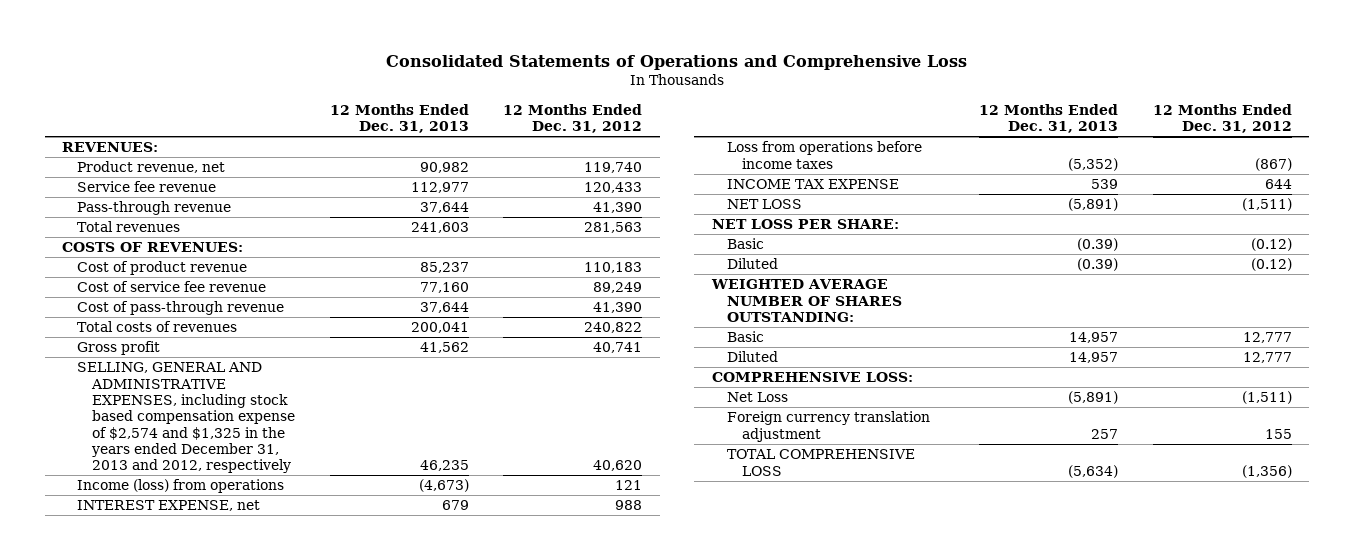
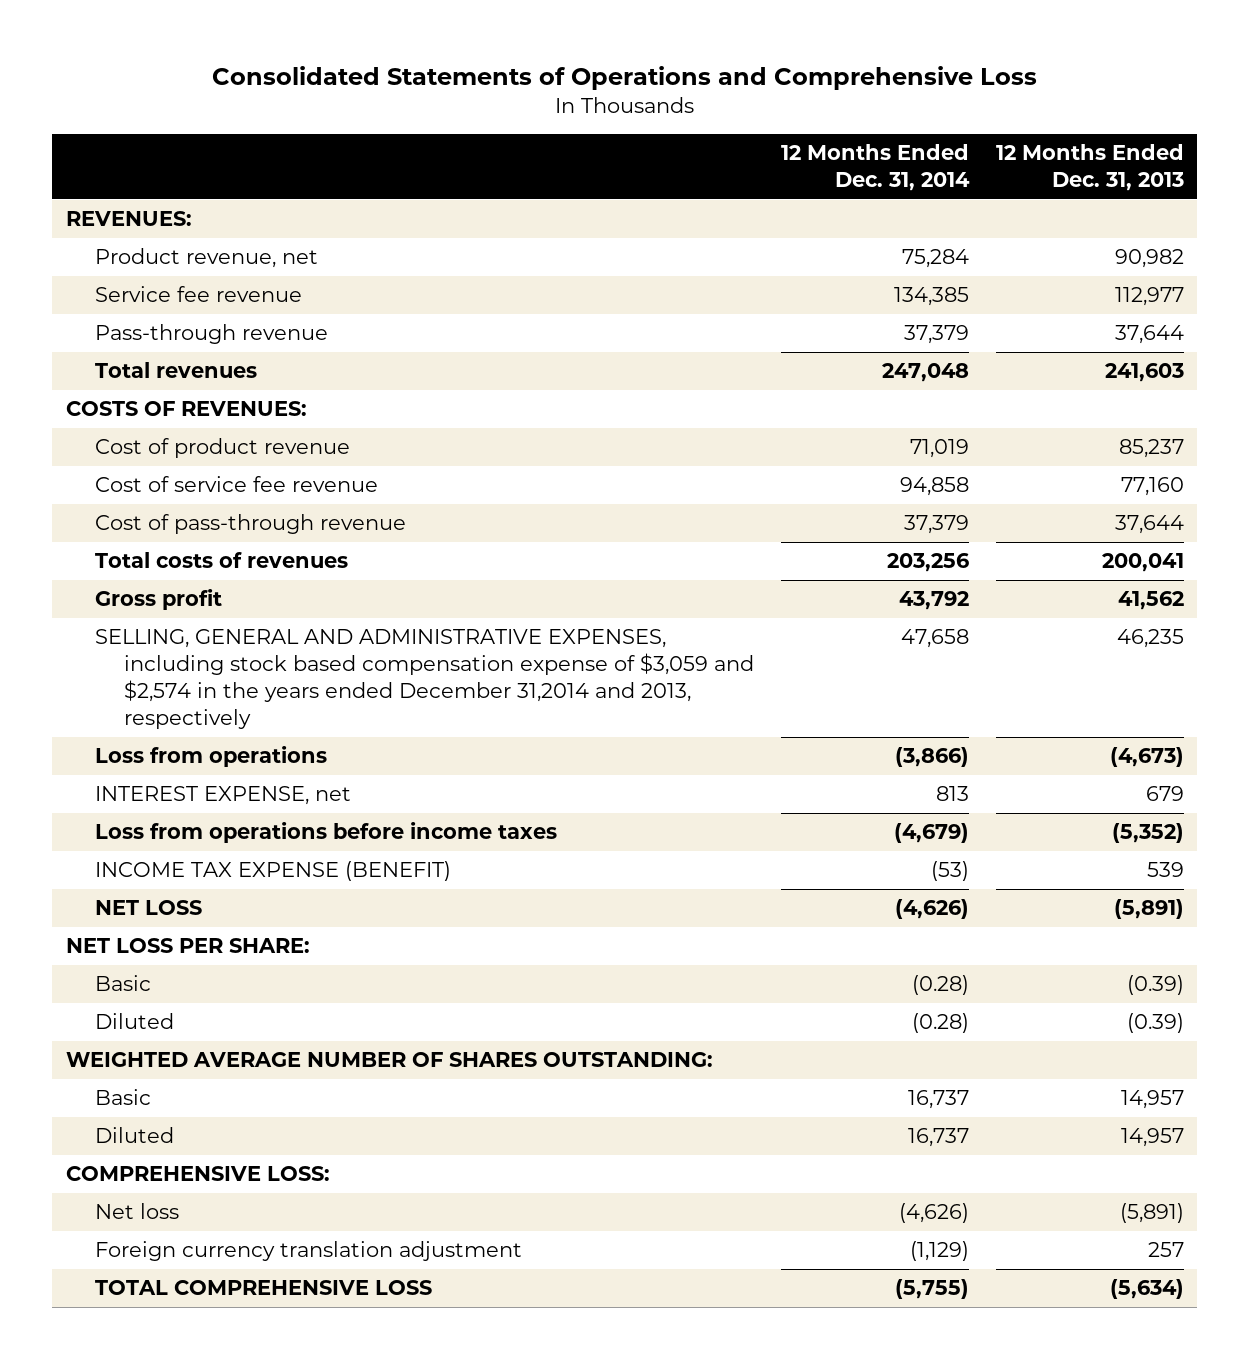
[503,103,643,133] 12 Months Ended Dec. 31, 2012 -> none
none -> [780,144,970,192] 12 Months Ended Dec. 31, 2014
[77,362,296,474] SELLING, GENERAL AND ADMINISTRATIVE EXPENSES, including stock based compensation expense of $2,574 and $1,325 in the years ended December 31, 2013 and 2012, respectively -> [94,629,754,730] SELLING, GENERAL AND ADMINISTRATIVE EXPENSES, including stock based compensation expense of $3,059 and $2,574 in the years ended December 31,2014 and 2013, respectively
[77,479,285,494] Income (loss) from operations -> [94,746,327,768] Loss from operations
[726,179,899,190] INCOME TAX EXPENSE -> [94,861,451,882] INCOME TAX EXPENSE (BENEFIT)
[726,392,788,403] Net Loss -> [94,1203,179,1220] Net loss

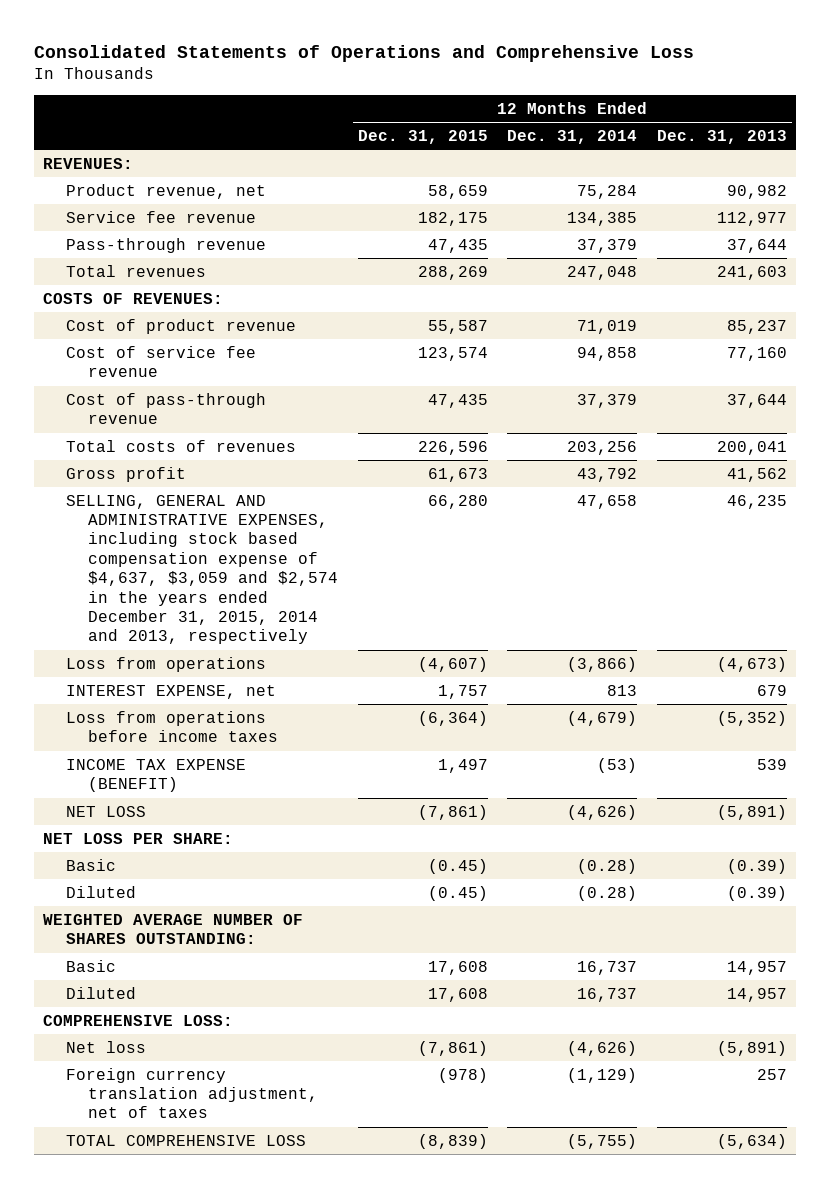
none -> [357,130,488,145] Dec. 31, 2015
[94,629,754,730] SELLING, GENERAL AND ADMINISTRATIVE EXPENSES, including stock based compensation expense of $3,059 and $2,574 in the years ended December 31,2014 and 2013, respectively -> [65,494,339,645] SELLING, GENERAL AND ADMINISTRATIVE EXPENSES, including stock based compensation expense of $4,637, $3,059 and $2,574 in the years ended December 31, 2015, 2014 and 2013, respectively
[94,1241,522,1262] Foreign currency translation adjustment -> [65,1067,319,1119] Foreign currency translation adjustment, net of taxes

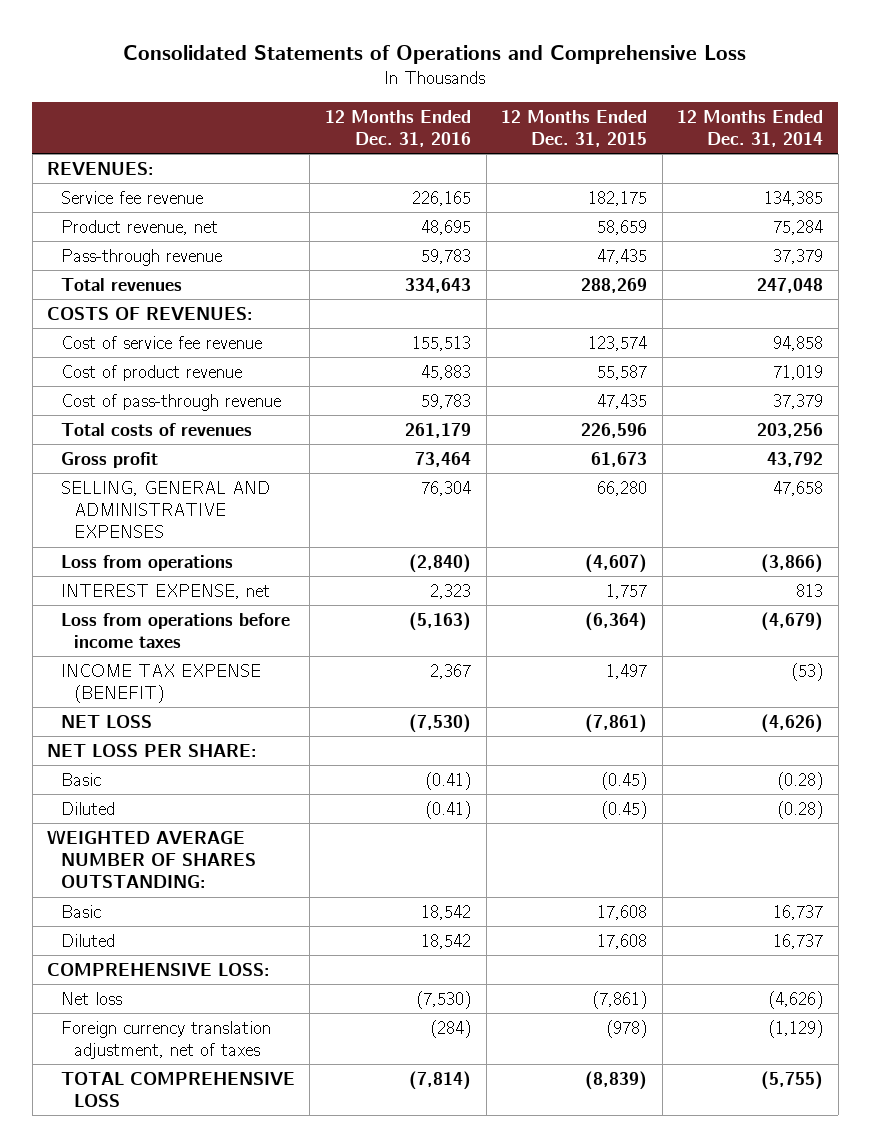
[656,130,787,145] Dec. 31, 2013 -> none
none -> [324,109,471,147] 12 Months Ended Dec. 31, 2016
[65,183,266,199] Product revenue, net -> [60,219,218,235] Product revenue, net
[65,318,296,334] Cost of product revenue -> [60,364,242,381] Cost of product revenue
[65,494,339,645] SELLING, GENERAL AND ADMINISTRATIVE EXPENSES, including stock based compensation expense of $4,637, $3,059 and $2,574 in the years ended December 31, 2015, 2014 and 2013, respectively -> [60,480,270,539] SELLING, GENERAL AND ADMINISTRATIVE EXPENSES

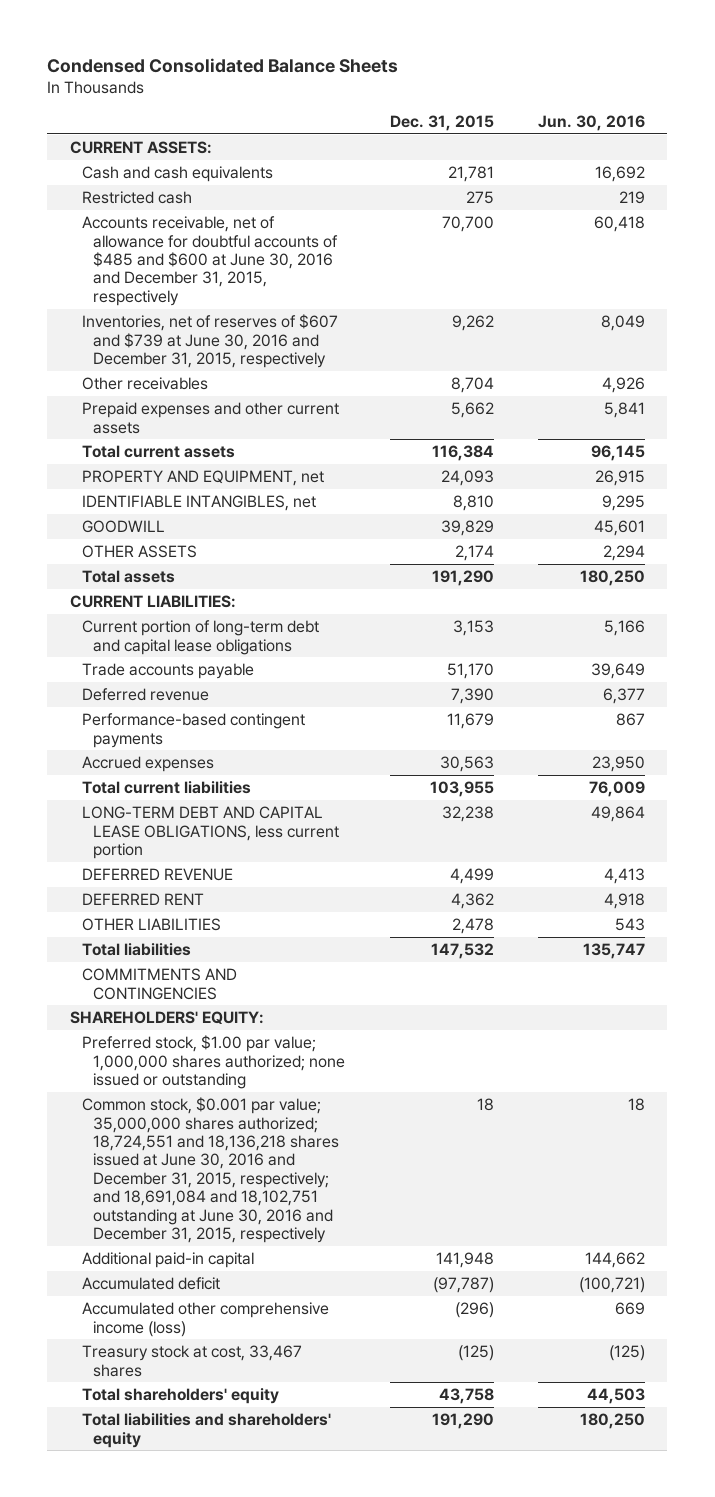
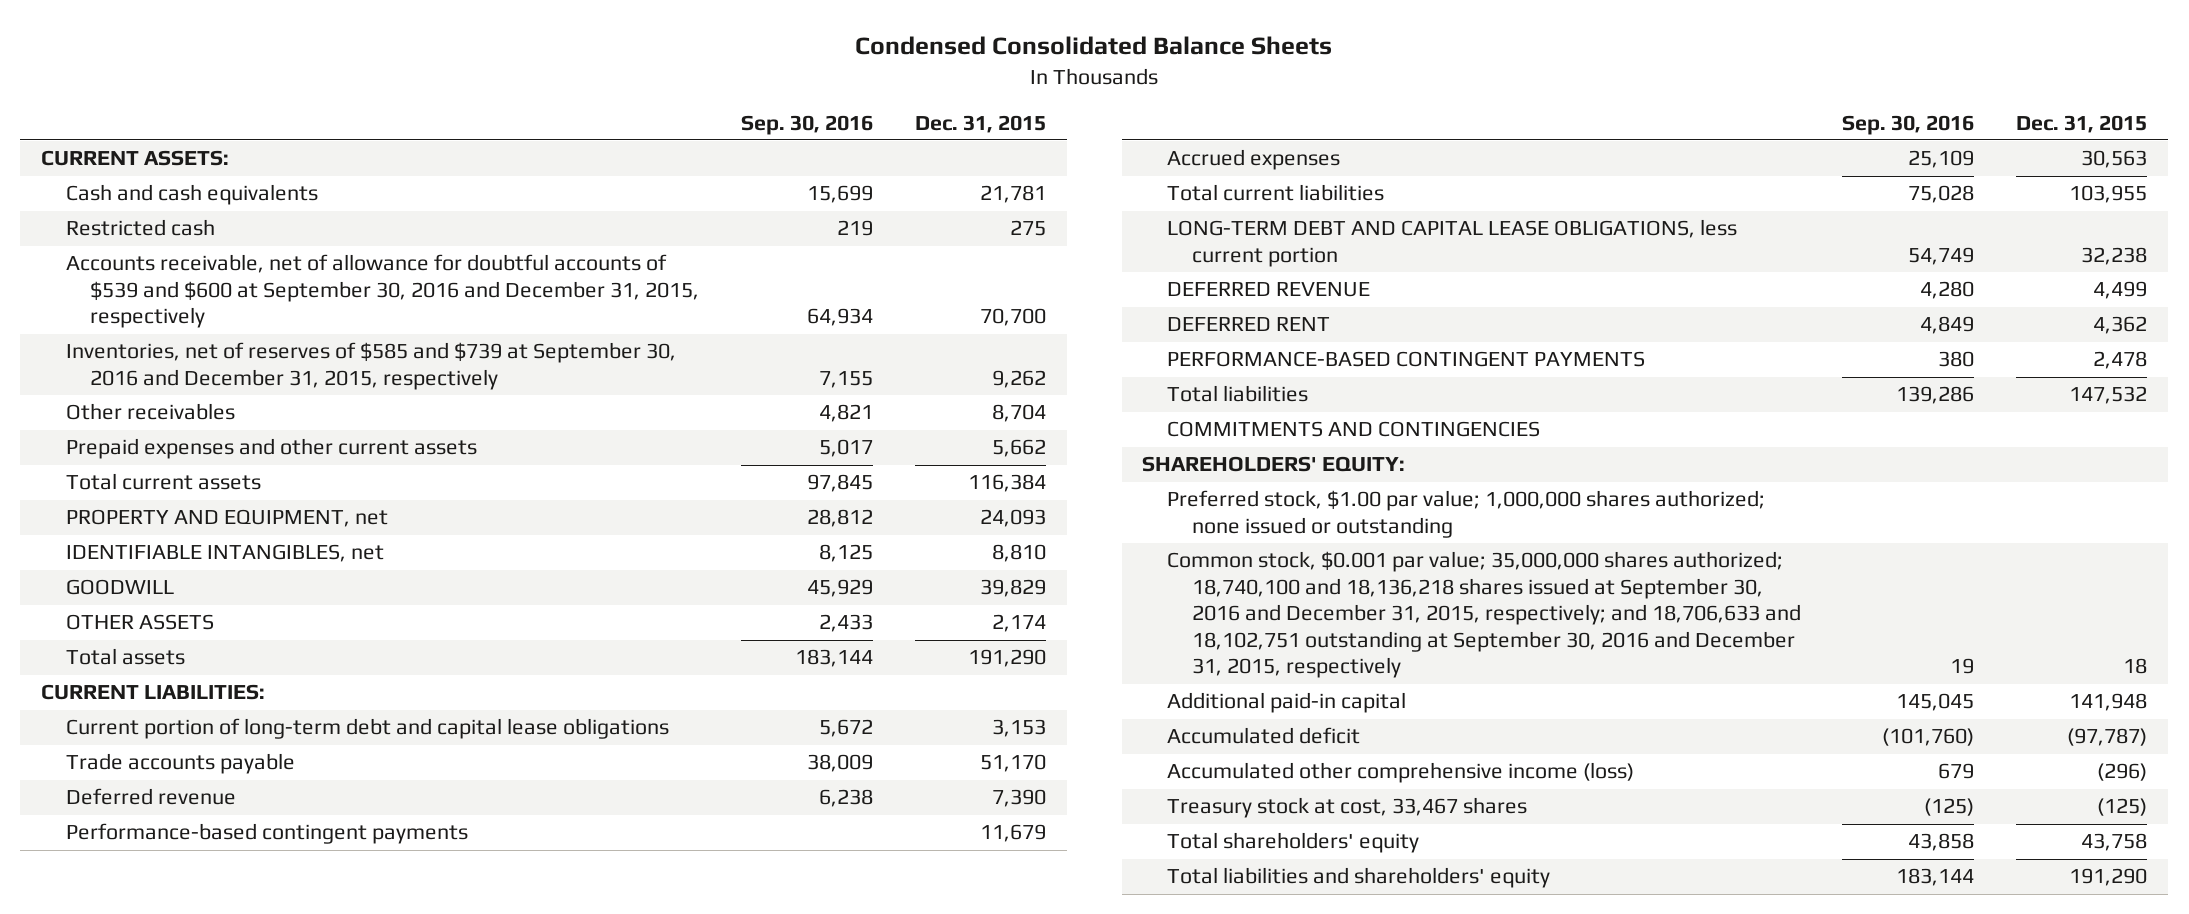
[538,115,646,132] Jun. 30, 2016 -> none
none -> [741,114,874,135] Sep. 30, 2016
[81,216,339,306] Accounts receivable, net of allowance for doubtful accounts of $485 and $600 at June 30, 2016 and December 31, 2015, respectively -> [65,254,700,329] Accounts receivable, net of allowance for doubtful accounts of $539 and $600 at September 30, 2016 and December 31, 2015, respectively
[81,314,338,368] Inventories, net of reserves of $607 and $739 at June 30, 2016 and December 31, 2015, respectively -> [65,342,676,390] Inventories, net of reserves of $585 and $739 at September 30, 2016 and December 31, 2015, respectively
[81,918,221,932] OTHER LIABILITIES -> [1167,351,1646,368] PERFORMANCE-BASED CONTINGENT PAYMENTS
[81,1097,340,1244] Common stock, $0.001 par value; 35,000,000 shares authorized; 18,724,551 and 18,136,218 shares issued at June 30, 2016 and December 31, 2015, respectively; and 18,691,084 and 18,102,751 outstanding at June 30, 2016 and December 31, 2015, respectively -> [1167,551,1801,679] Common stock, $0.001 par value; 35,000,000 shares authorized; 18,740,100 and 18,136,218 shares issued at September 30, 2016 and December 31, 2015, respectively; and 18,706,633 and 18,102,751 outstanding at September 30, 2016 and December 31, 2015, respectively

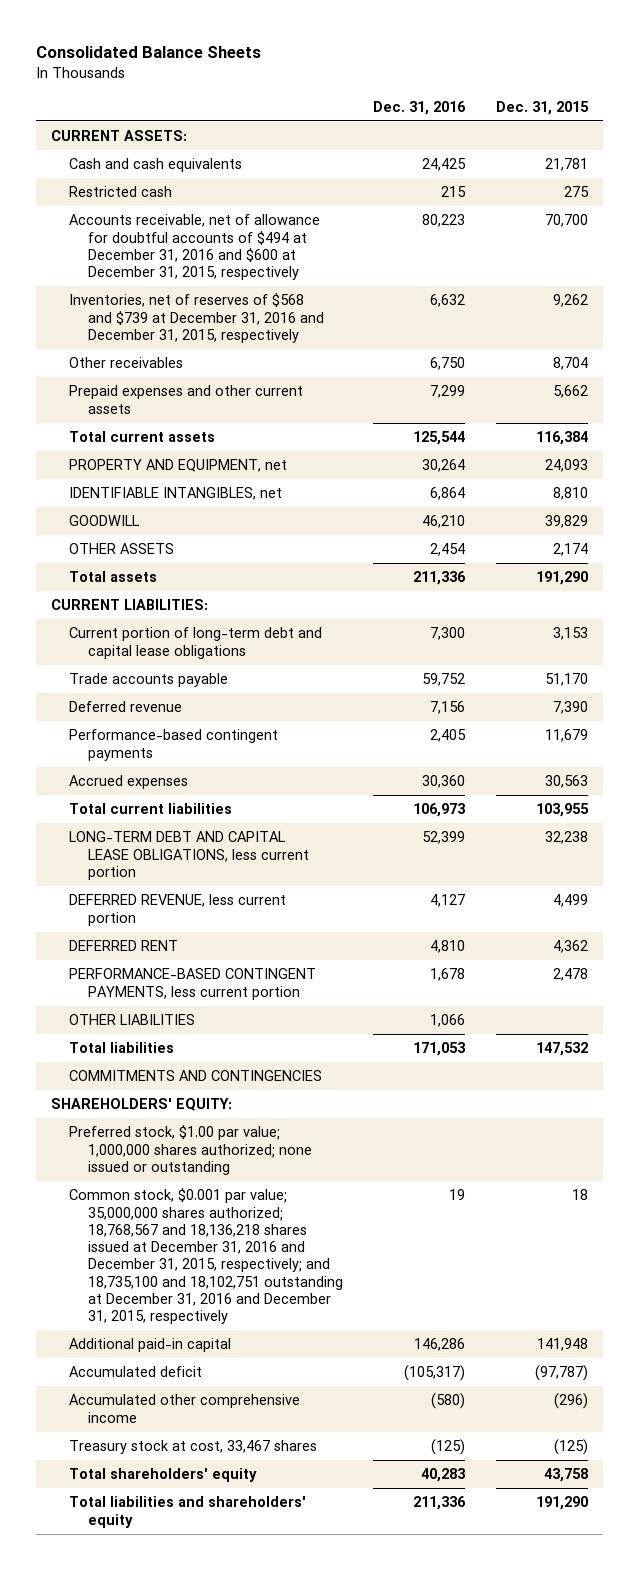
[855,36,1333,56] Condensed Consolidated Balance Sheets -> [35,46,261,59] Consolidated Balance Sheets
[741,114,874,135] Sep. 30, 2016 -> none
none -> [373,100,467,115] Dec. 31, 2016
[65,254,700,329] Accounts receivable, net of allowance for doubtful accounts of $539 and $600 at September 30, 2016 and December 31, 2015, respectively -> [69,214,321,281] Accounts receivable, net of allowance for doubtful accounts of $494 at December 31, 2016 and $600 at December 31, 2015, respectively
[65,342,676,390] Inventories, net of reserves of $585 and $739 at September 30, 2016 and December 31, 2015, respectively -> [69,293,324,343] Inventories, net of reserves of $568 and $739 at December 31, 2016 and December 31, 2015, respectively
[1167,282,1371,298] DEFERRED REVENUE -> [69,894,287,926] DEFERRED REVENUE, less current portion
[1167,351,1646,368] PERFORMANCE-BASED CONTINGENT PAYMENTS -> [69,968,317,1000] PERFORMANCE-BASED CONTINGENT PAYMENTS, less current portion
none -> [69,1014,196,1026] OTHER LIABILITIES
[1167,551,1801,679] Common stock, $0.001 par value; 35,000,000 shares authorized; 18,740,100 and 18,136,218 shares issued at September 30, 2016 and December 31, 2015, respectively; and 18,706,633 and 18,102,751 outstanding at September 30, 2016 and December 31, 2015, respectively -> [69,1188,343,1325] Common stock, $0.001 par value; 35,000,000 shares authorized; 18,768,567 and 18,136,218 shares issued at December 31, 2016 and December 31, 2015, respectively; and 18,735,100 and 18,102,751 outstanding at December 31, 2016 and December 31, 2015, respectively
[1167,762,1635,784] Accumulated other comprehensive income (loss) -> [69,1394,301,1423] Accumulated other comprehensive income

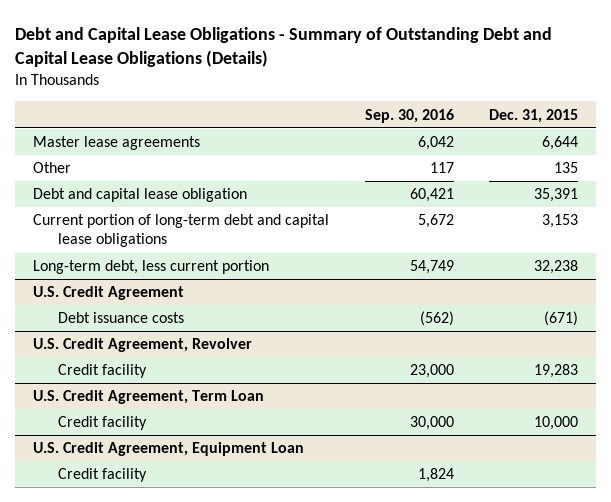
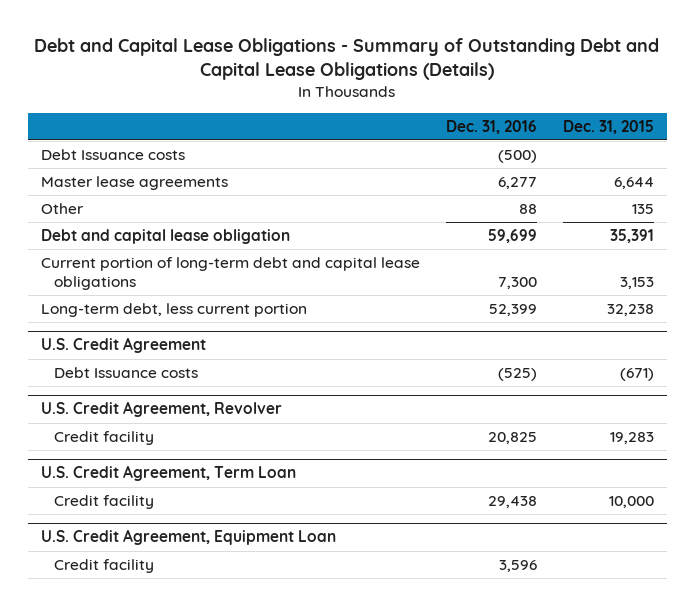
[364,108,454,123] Sep. 30, 2016 -> none
none -> [445,119,537,134] Dec. 31, 2016
none -> [40,149,185,161] Debt Issuance costs
[57,312,184,324] Debt issuance costs -> [54,367,199,379] Debt Issuance costs

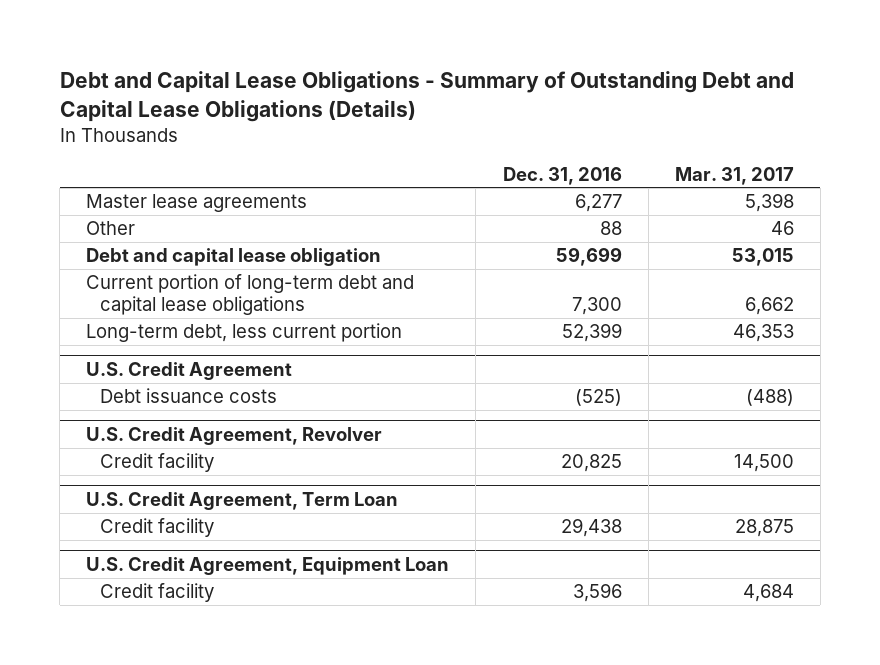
[562,119,654,134] Dec. 31, 2015 -> none
none -> [674,166,794,185] Mar. 31, 2017
[40,149,185,161] Debt Issuance costs -> none
[54,367,199,379] Debt Issuance costs -> [100,388,278,404] Debt issuance costs

